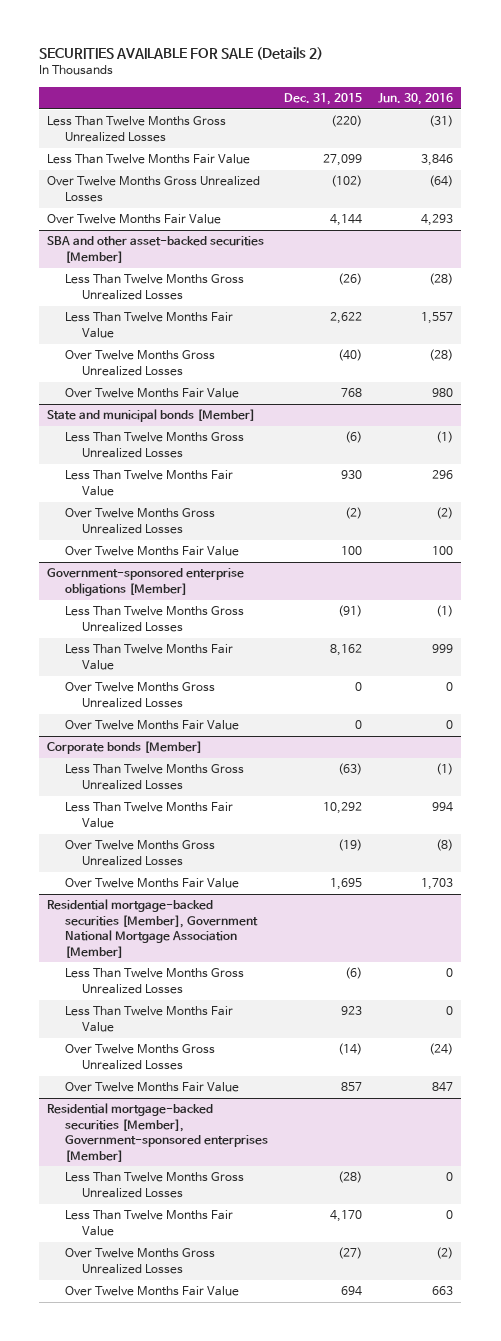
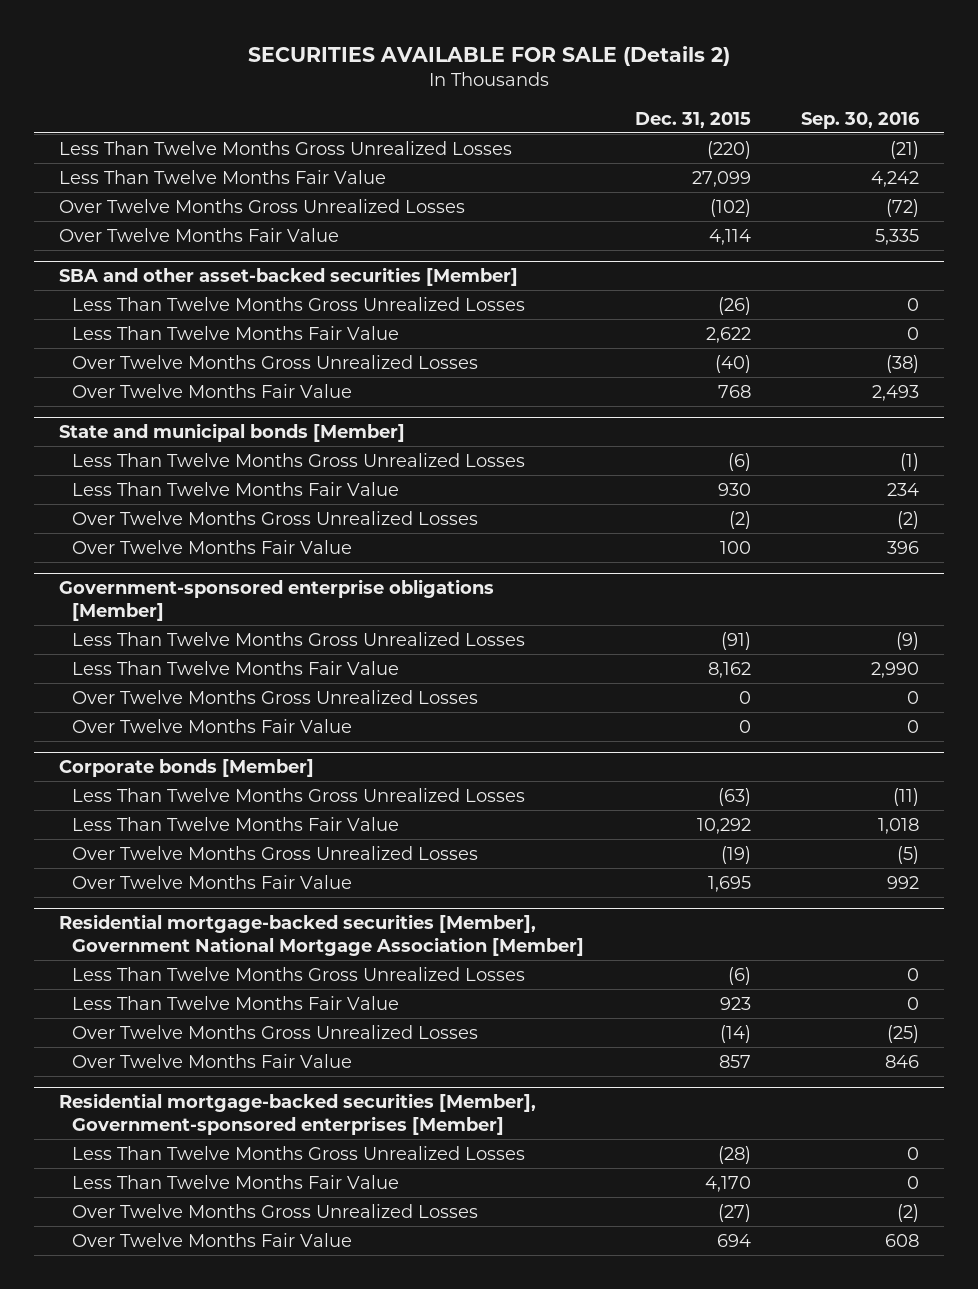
[378,92,454,105] Jun. 30, 2016 -> none
none -> [800,111,920,129] Sep. 30, 2016
[330,214,363,227] 4,144 -> [708,228,751,245] 4,114

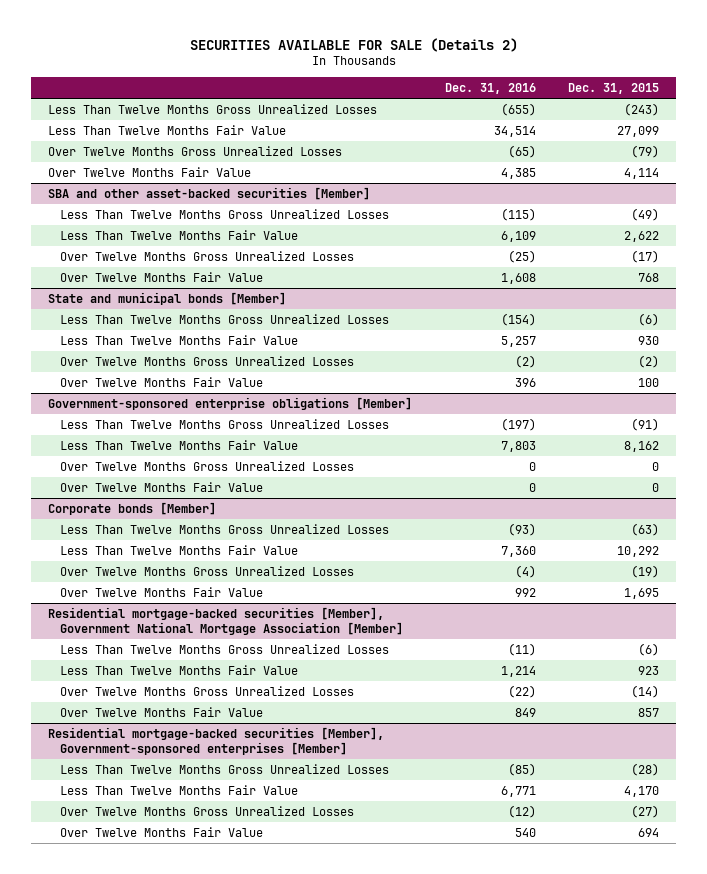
[800,111,920,129] Sep. 30, 2016 -> none
none -> [444,82,536,94] Dec. 31, 2016
[706,140,751,159] (220) -> [624,102,660,116] (243)
[709,198,751,217] (102) -> [631,144,660,158] (79)
[717,296,751,315] (26) -> [631,207,660,221] (49)
[714,354,751,373] (40) -> [631,249,660,263] (17)

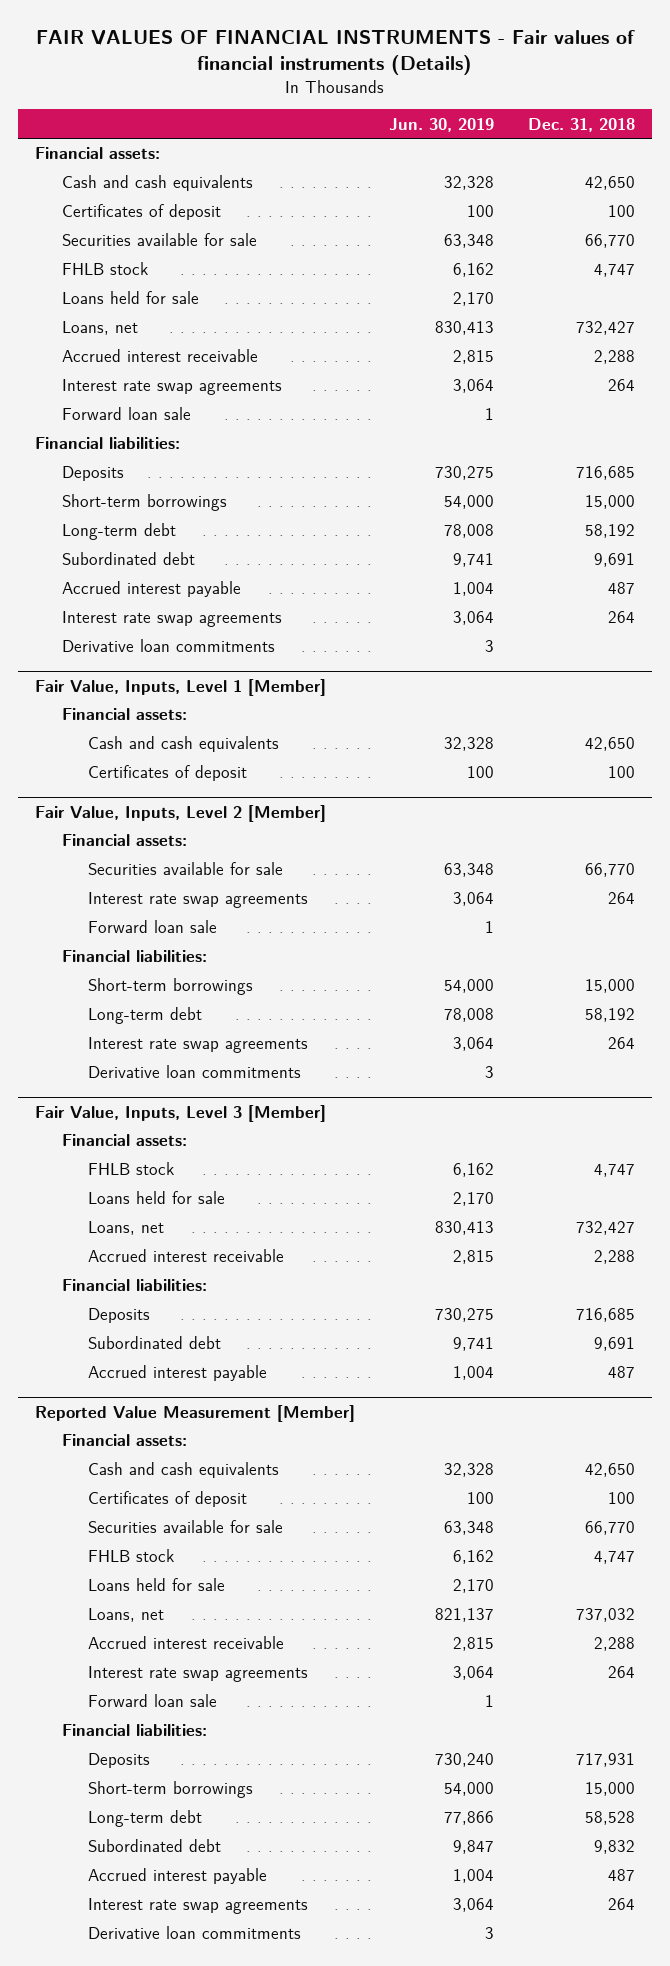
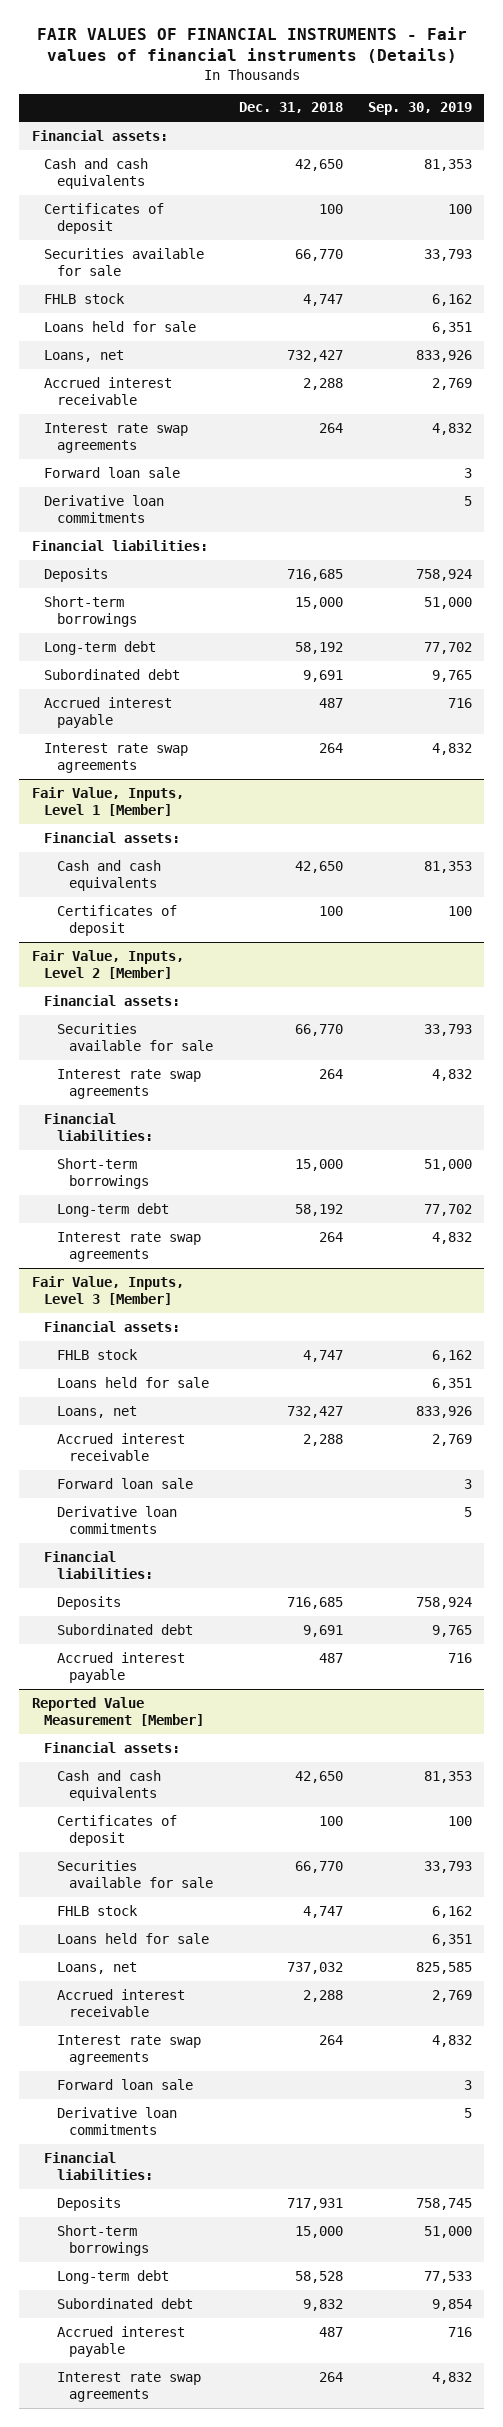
[389,117,495,132] Jun. 30, 2019 -> none
none -> [367,102,472,116] Sep. 30, 2019
[61,639,275,653] Derivative loan commitments -> [44,494,165,524] Derivative loan commitments
[88,920,218,934] Forward loan sale -> none
[88,1065,302,1079] Derivative loan commitments -> none
none -> [56,1477,193,1489] Forward loan sale
none -> [56,1505,177,1535] Derivative loan commitments
[88,1926,302,1940] Derivative loan commitments -> [56,2106,177,2136] Derivative loan commitments

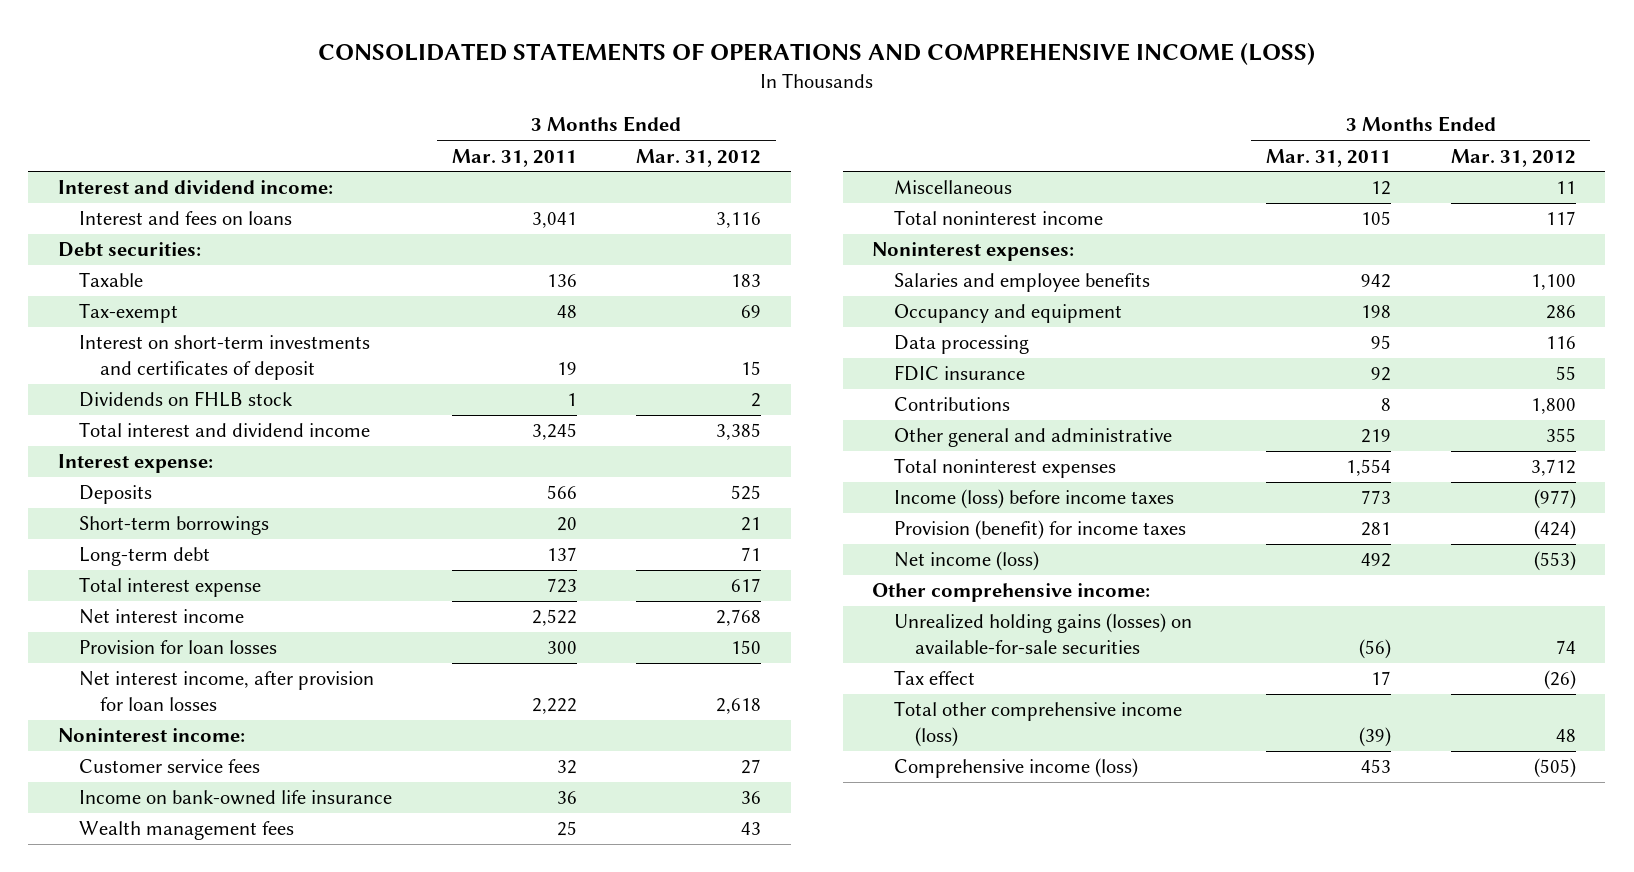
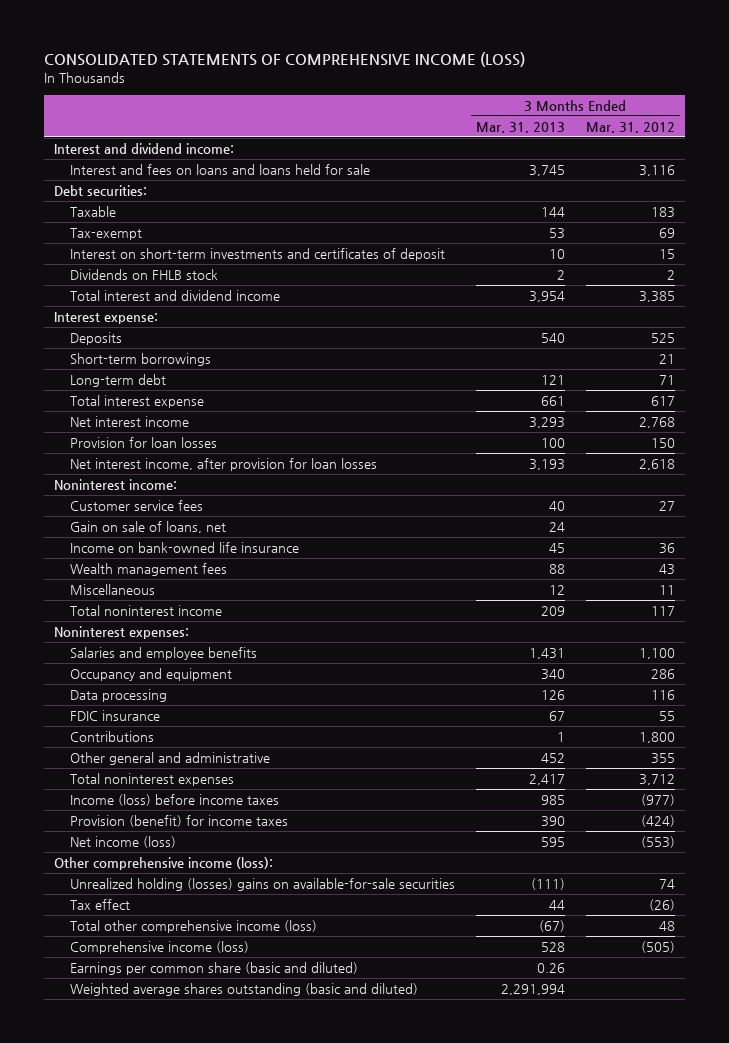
[317,43,1315,66] CONSOLIDATED STATEMENTS OF OPERATIONS AND COMPREHENSIVE INCOME (LOSS) -> [43,52,525,68] CONSOLIDATED STATEMENTS OF COMPREHENSIVE INCOME (LOSS)
[451,148,577,167] Mar. 31, 2011 -> none
none -> [475,121,565,133] Mar. 31, 2013
[79,211,293,226] Interest and fees on loans -> [70,164,371,176] Interest and fees on loans and loans held for sale
none -> [70,521,227,534] Gain on sale of loans, net
[872,583,1151,603] Other comprehensive income: -> [54,857,274,871] Other comprehensive income (loss):
[893,613,1192,655] Unrealized holding gains (losses) on available-for-sale securities -> [70,878,456,892] Unrealized holding (losses) gains on available-for-sale securities
none -> [70,962,359,976] Earnings per common share (basic and diluted)
none -> [70,983,419,997] Weighted average shares outstanding (basic and diluted)

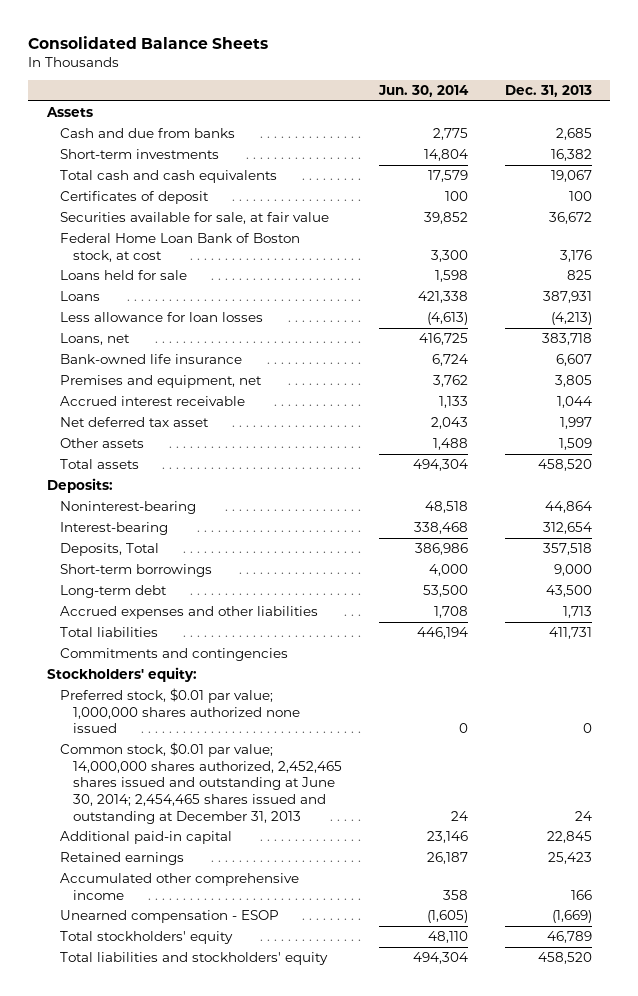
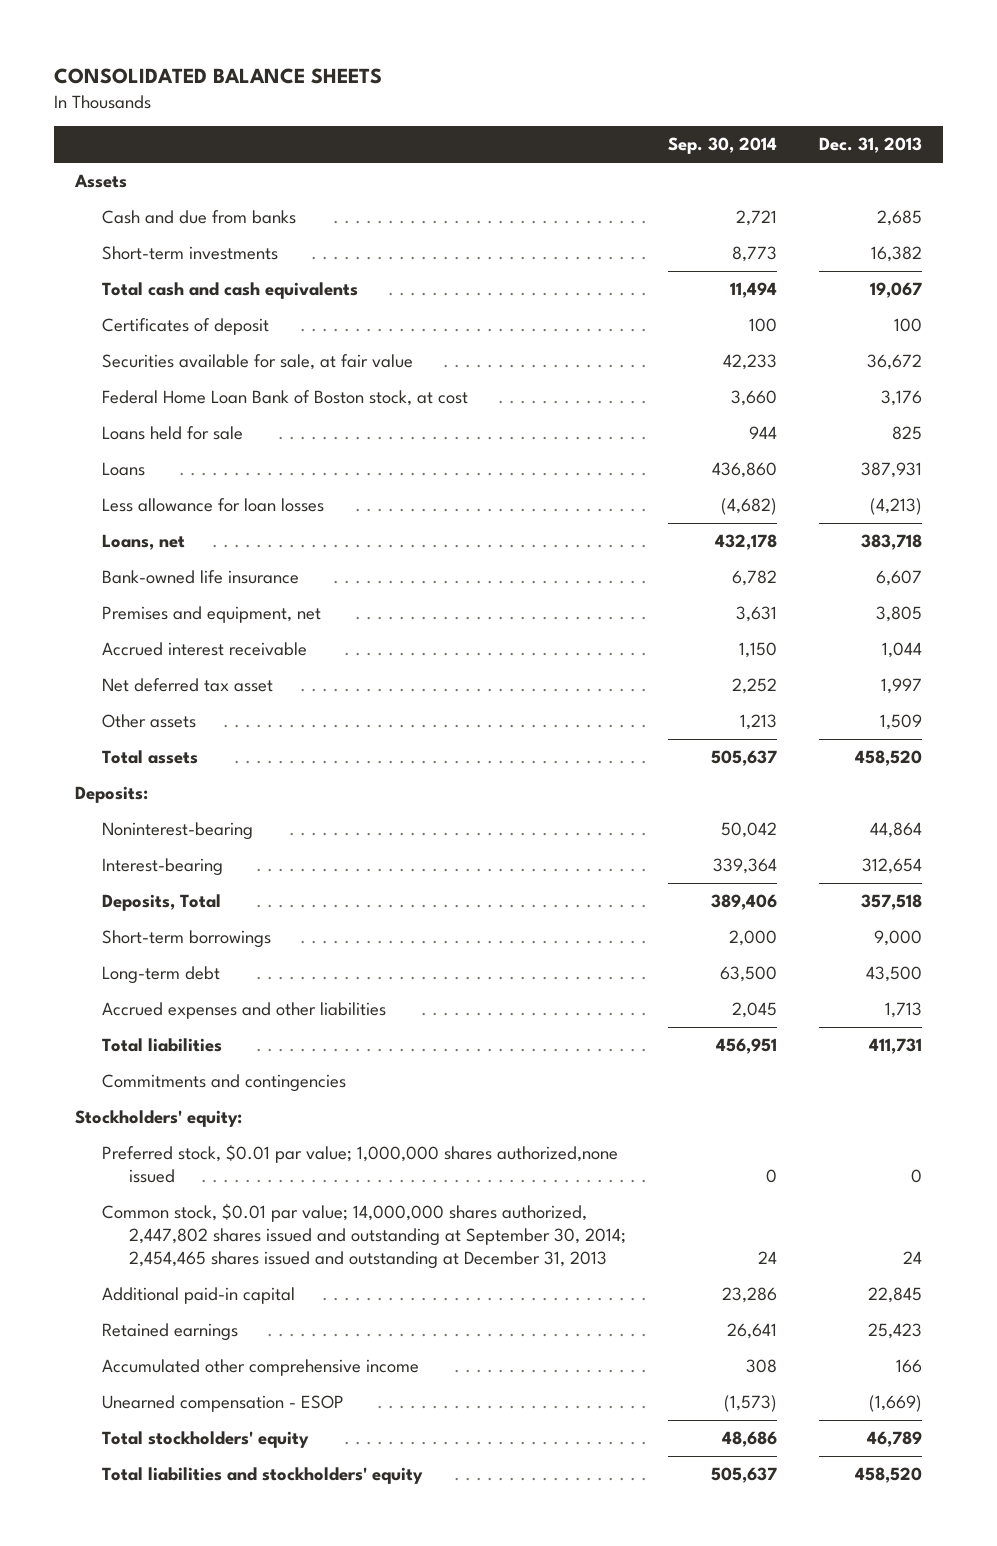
[28,35,269,49] Consolidated Balance Sheets -> [54,67,383,84] CONSOLIDATED BALANCE SHEETS
[378,85,470,98] Jun. 30, 2014 -> none
none -> [667,137,777,155] Sep. 30, 2014
[59,687,301,734] Preferred stock, $0.01 par value; 1,000,000 shares authorized none issued -> [101,1143,618,1184] Preferred stock, $0.01 par value; 1,000,000 shares authorized,none issued
[59,741,343,824] Common stock, $0.01 par value; 14,000,000 shares authorized, 2,452,465 shares issued and outstanding at June 30, 2014; 2,454,465 shares issued and outstanding at December 31, 2013 -> [101,1202,626,1270] Common stock, $0.01 par value; 14,000,000 shares authorized, 2,447,802 shares issued and outstanding at September 30, 2014; 2,454,465 shares issued and outstanding at December 31, 2013

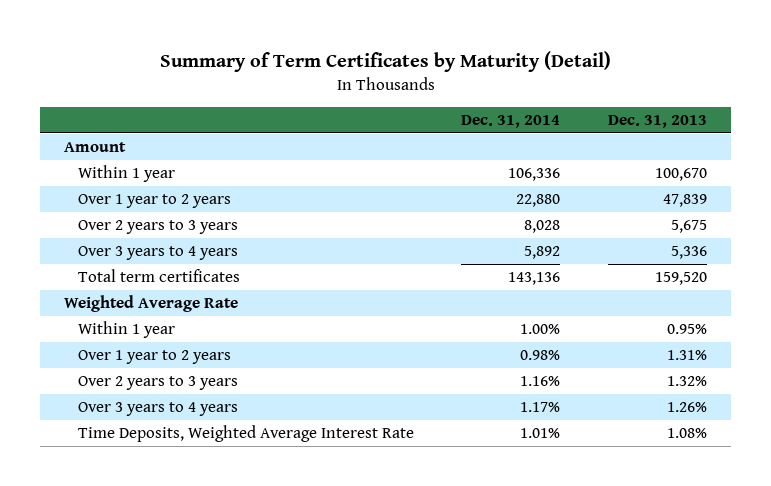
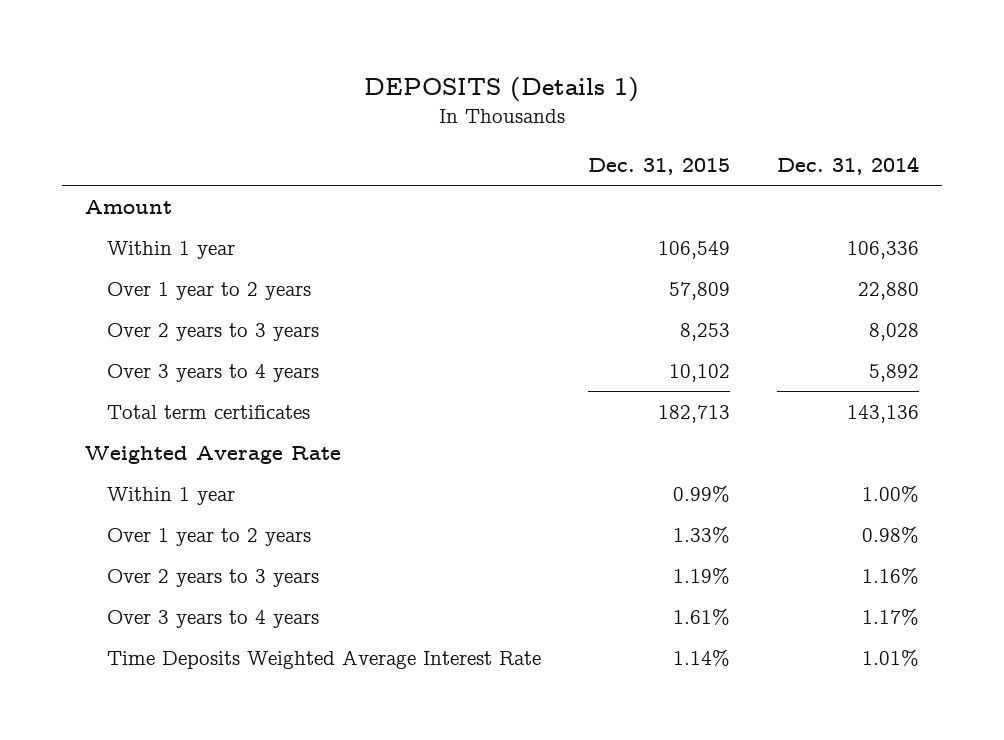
[159,50,611,72] Summary of Term Certificates by Maturity (Detail) -> [364,76,640,102] DEPOSITS (Details 1)
[608,115,708,129] Dec. 31, 2013 -> none
none -> [587,157,730,175] Dec. 31, 2015
[77,425,414,443] Time Deposits, Weighted Average Interest Rate -> [106,649,541,669] Time Deposits Weighted Average Interest Rate

